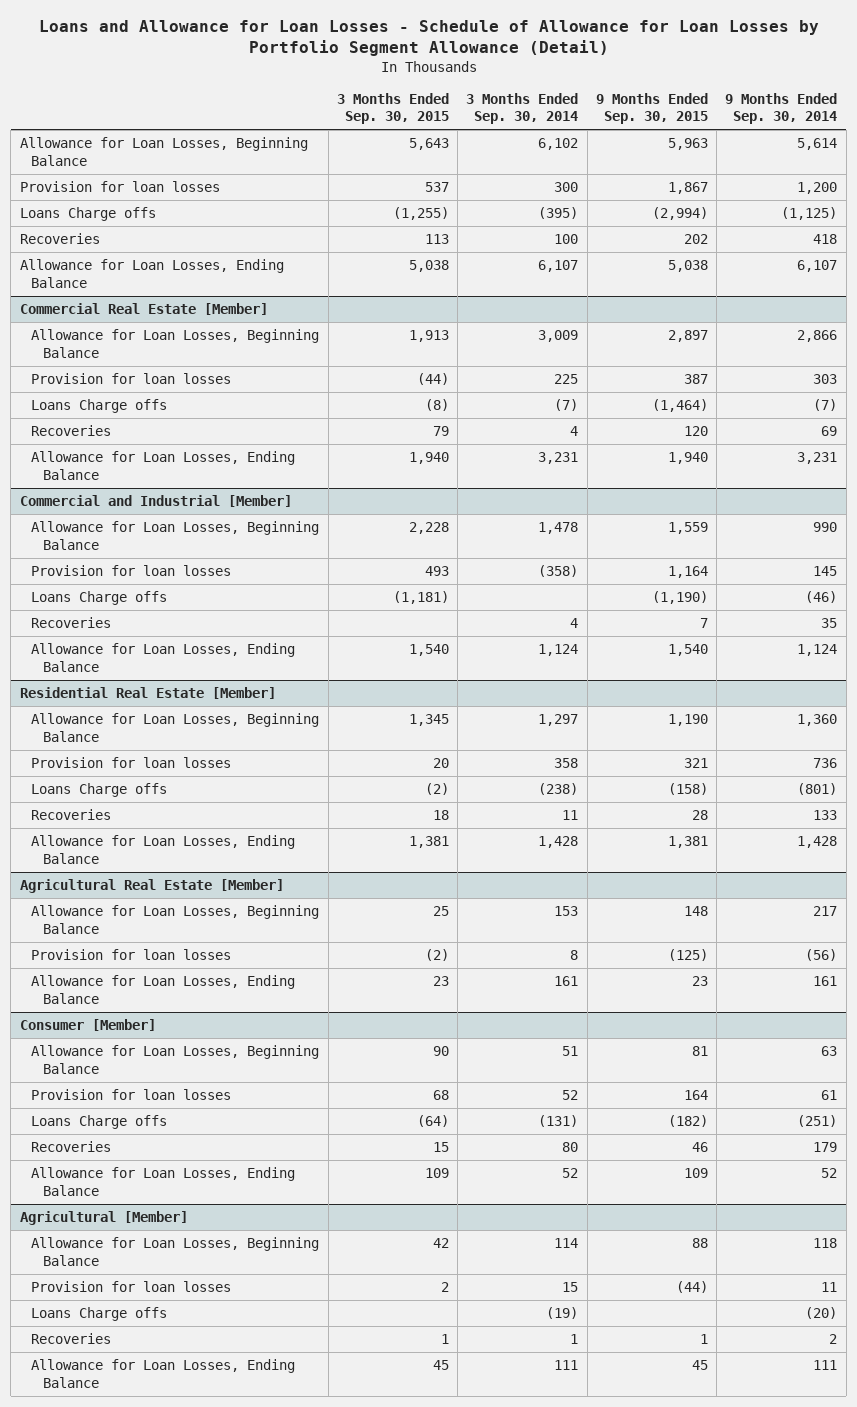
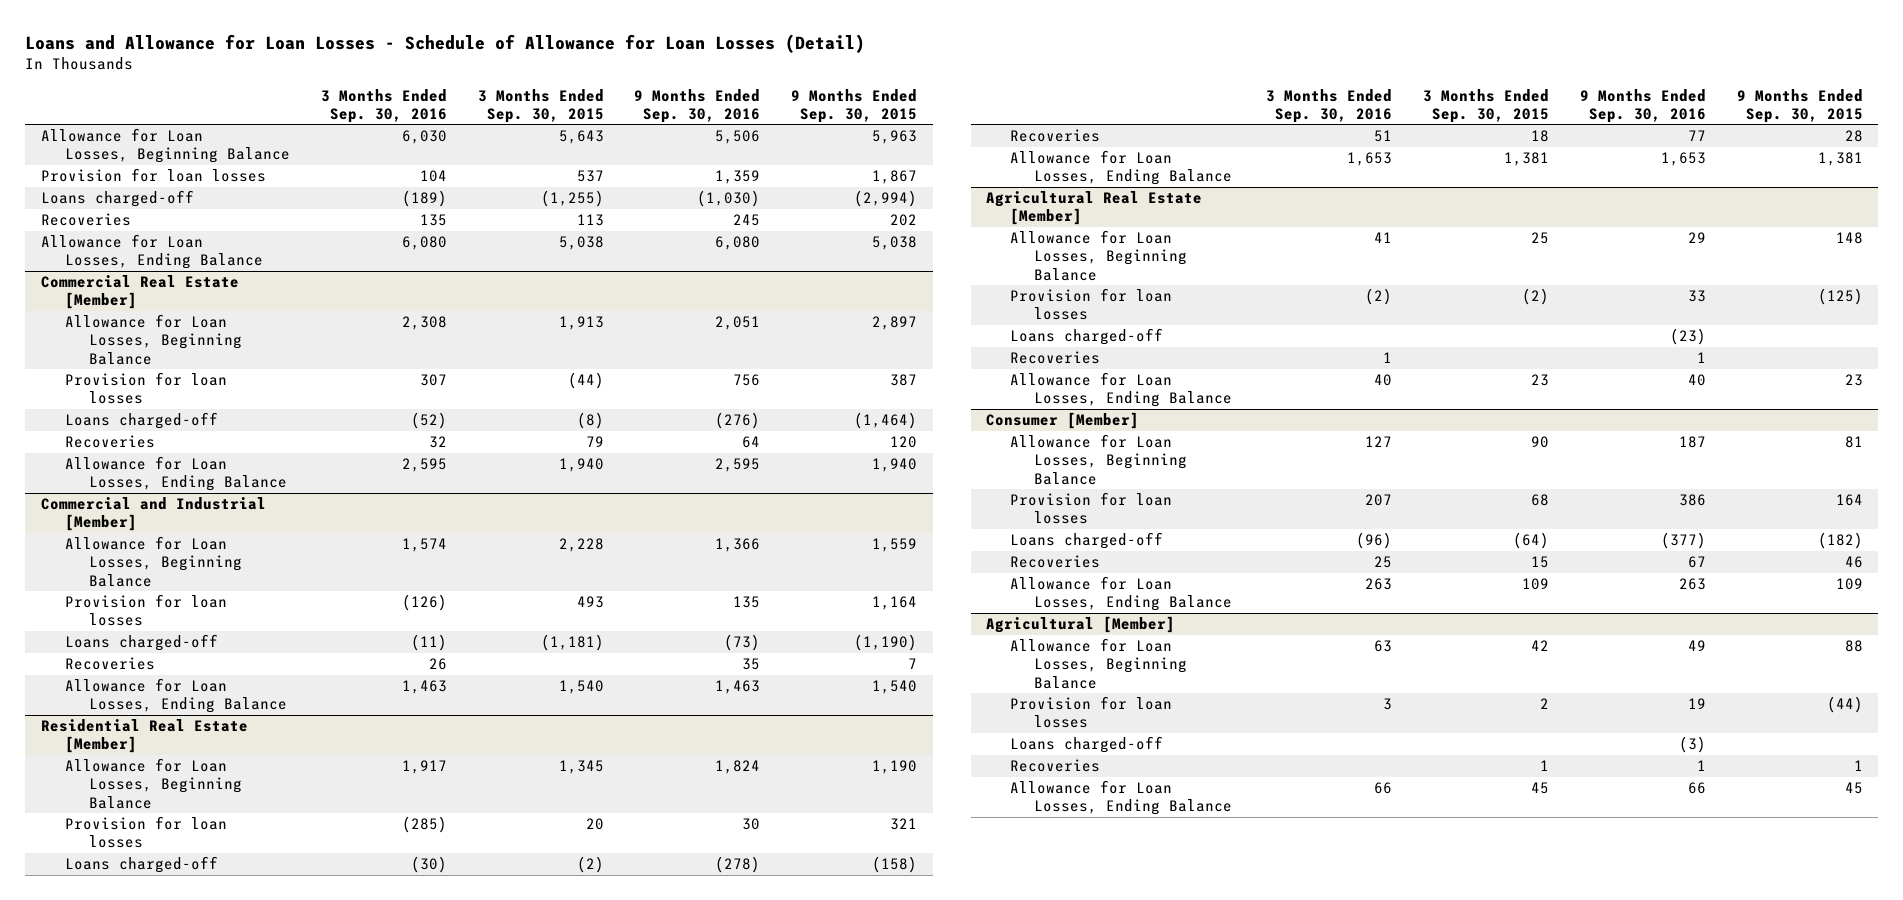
[38,20,819,57] Loans and Allowance for Loan Losses - Schedule of Allowance for Loan Losses by Portfolio Segment Allowance (Detail) -> [25,33,866,53] Loans and Allowance for Loan Losses - Schedule of Allowance for Loan Losses (Detail)
[466,92,579,125] 3 Months Ended Sep. 30, 2014 -> none
[725,92,838,125] 9 Months Ended Sep. 30, 2014 -> none
none -> [320,88,447,123] 3 Months Ended Sep. 30, 2016
none -> [634,88,761,123] 9 Months Ended Sep. 30, 2016
[19,207,156,222] Loans Charge offs -> [40,190,194,208] Loans charged-off
[31,399,168,414] Loans Charge offs -> [64,412,218,430] Loans charged-off
[31,591,168,606] Loans Charge offs -> [64,634,218,652] Loans charged-off
[31,783,168,798] Loans Charge offs -> [64,856,218,874] Loans charged-off
none -> [1010,328,1164,346] Loans charged-off
none -> [1010,351,1101,365] Recoveries
[31,1115,168,1130] Loans Charge offs -> [1010,532,1164,550] Loans charged-off
[31,1307,168,1322] Loans Charge offs -> [1010,736,1164,754] Loans charged-off

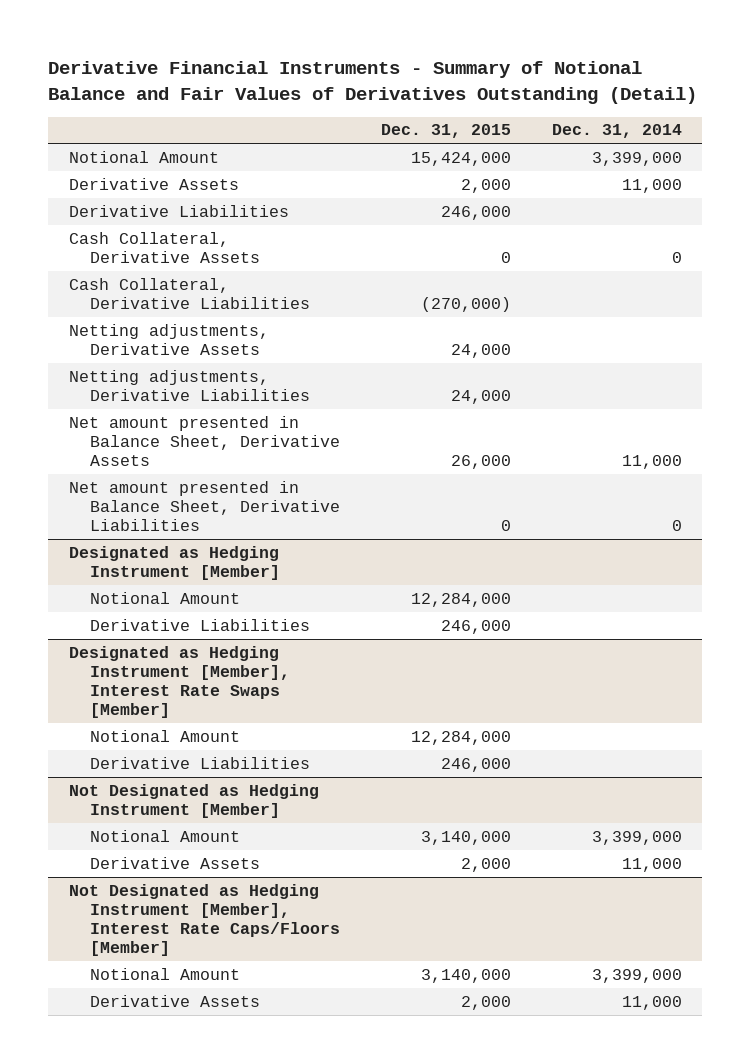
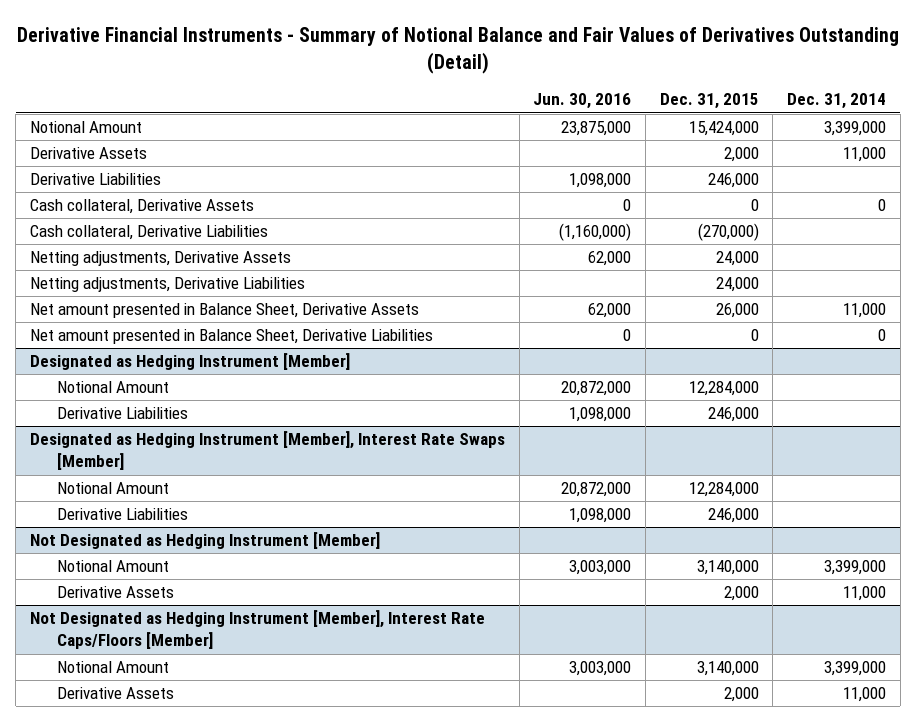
none -> [533,93,632,110] Jun. 30, 2016
[68,231,260,264] Cash Collateral, Derivative Assets -> [30,199,255,215] Cash collateral, Derivative Assets
[68,277,310,310] Cash Collateral, Derivative Liabilities -> [30,225,269,241] Cash collateral, Derivative Liabilities

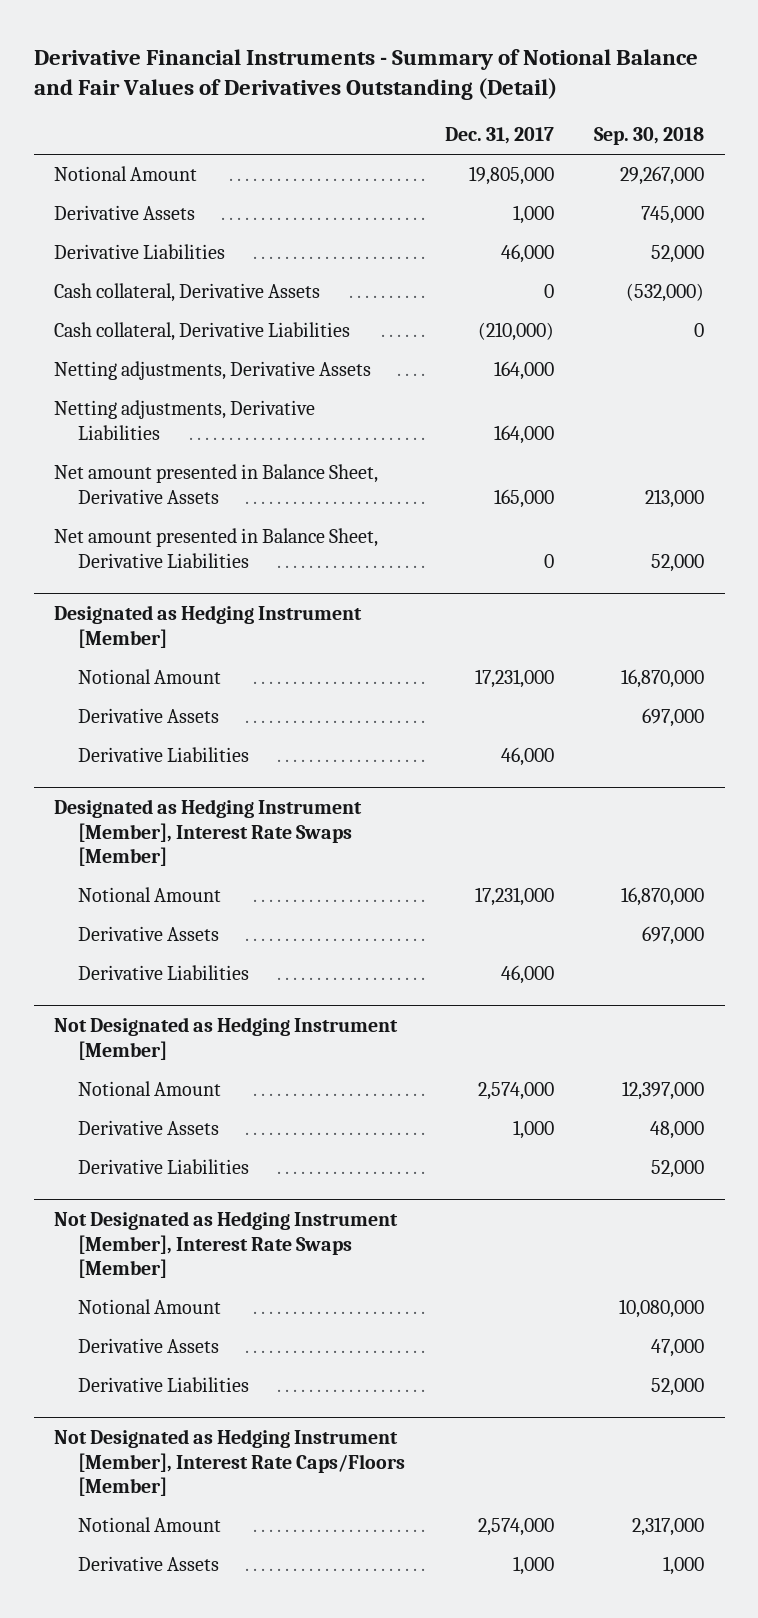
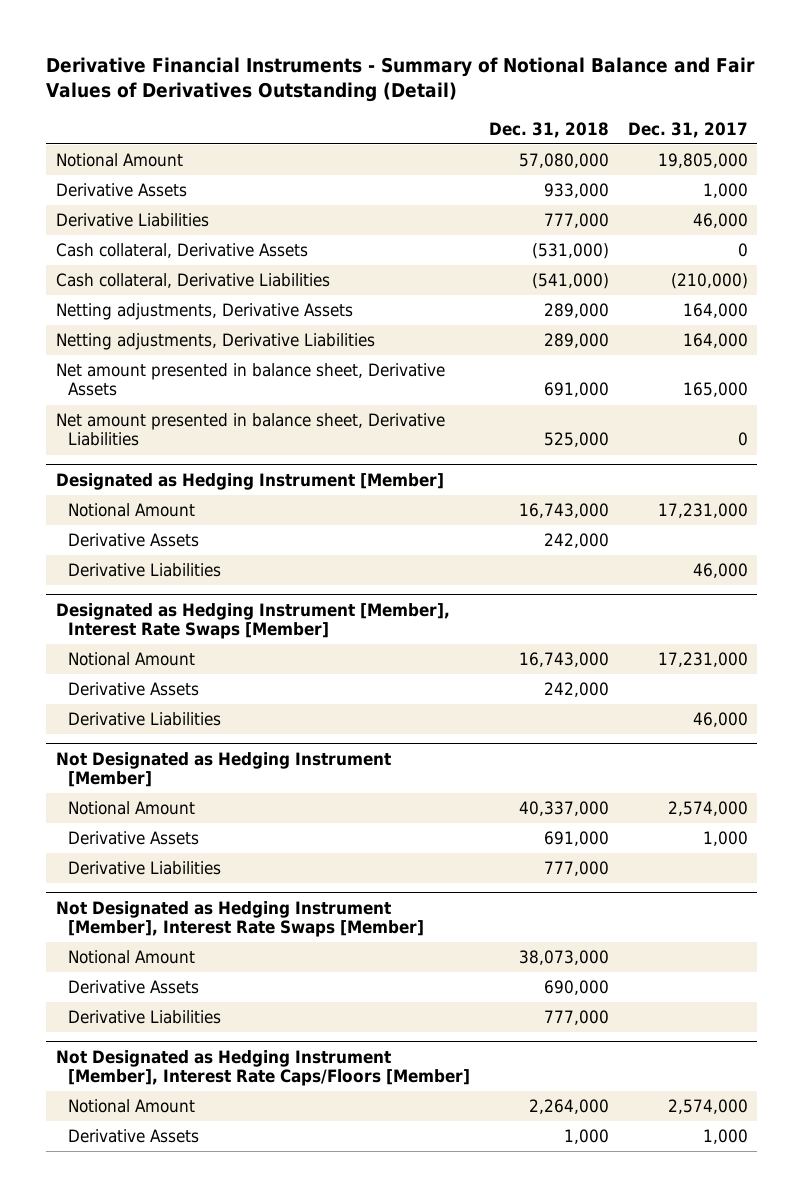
[594,127,705,146] Sep. 30, 2018 -> none
none -> [488,121,609,138] Dec. 31, 2018
[54,464,379,505] Net amount presented in Balance Sheet, Derivative Assets -> [55,363,445,397] Net amount presented in balance sheet, Derivative Assets
[54,528,379,569] Net amount presented in Balance Sheet, Derivative Liabilities -> [55,413,445,447] Net amount presented in balance sheet, Derivative Liabilities

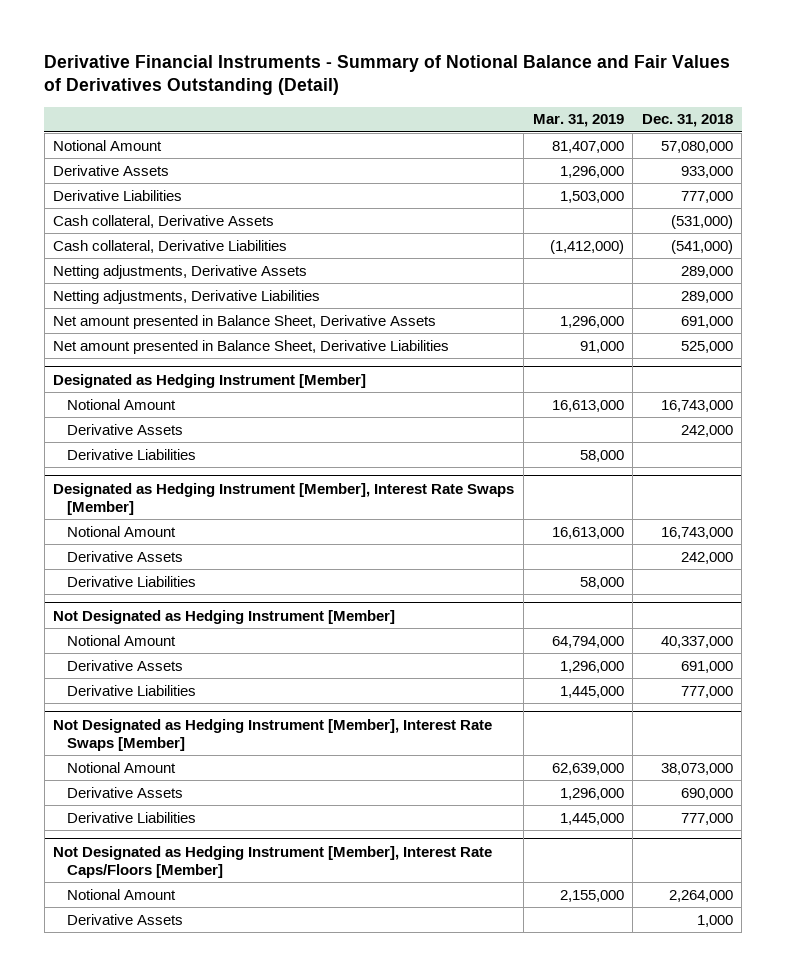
[627,121,748,138] Dec. 31, 2017 -> none
none -> [532,114,624,128] Mar. 31, 2019
[55,363,445,397] Net amount presented in balance sheet, Derivative Assets -> [53,314,437,329] Net amount presented in Balance Sheet, Derivative Assets
[55,413,445,447] Net amount presented in balance sheet, Derivative Liabilities -> [53,339,450,354] Net amount presented in Balance Sheet, Derivative Liabilities

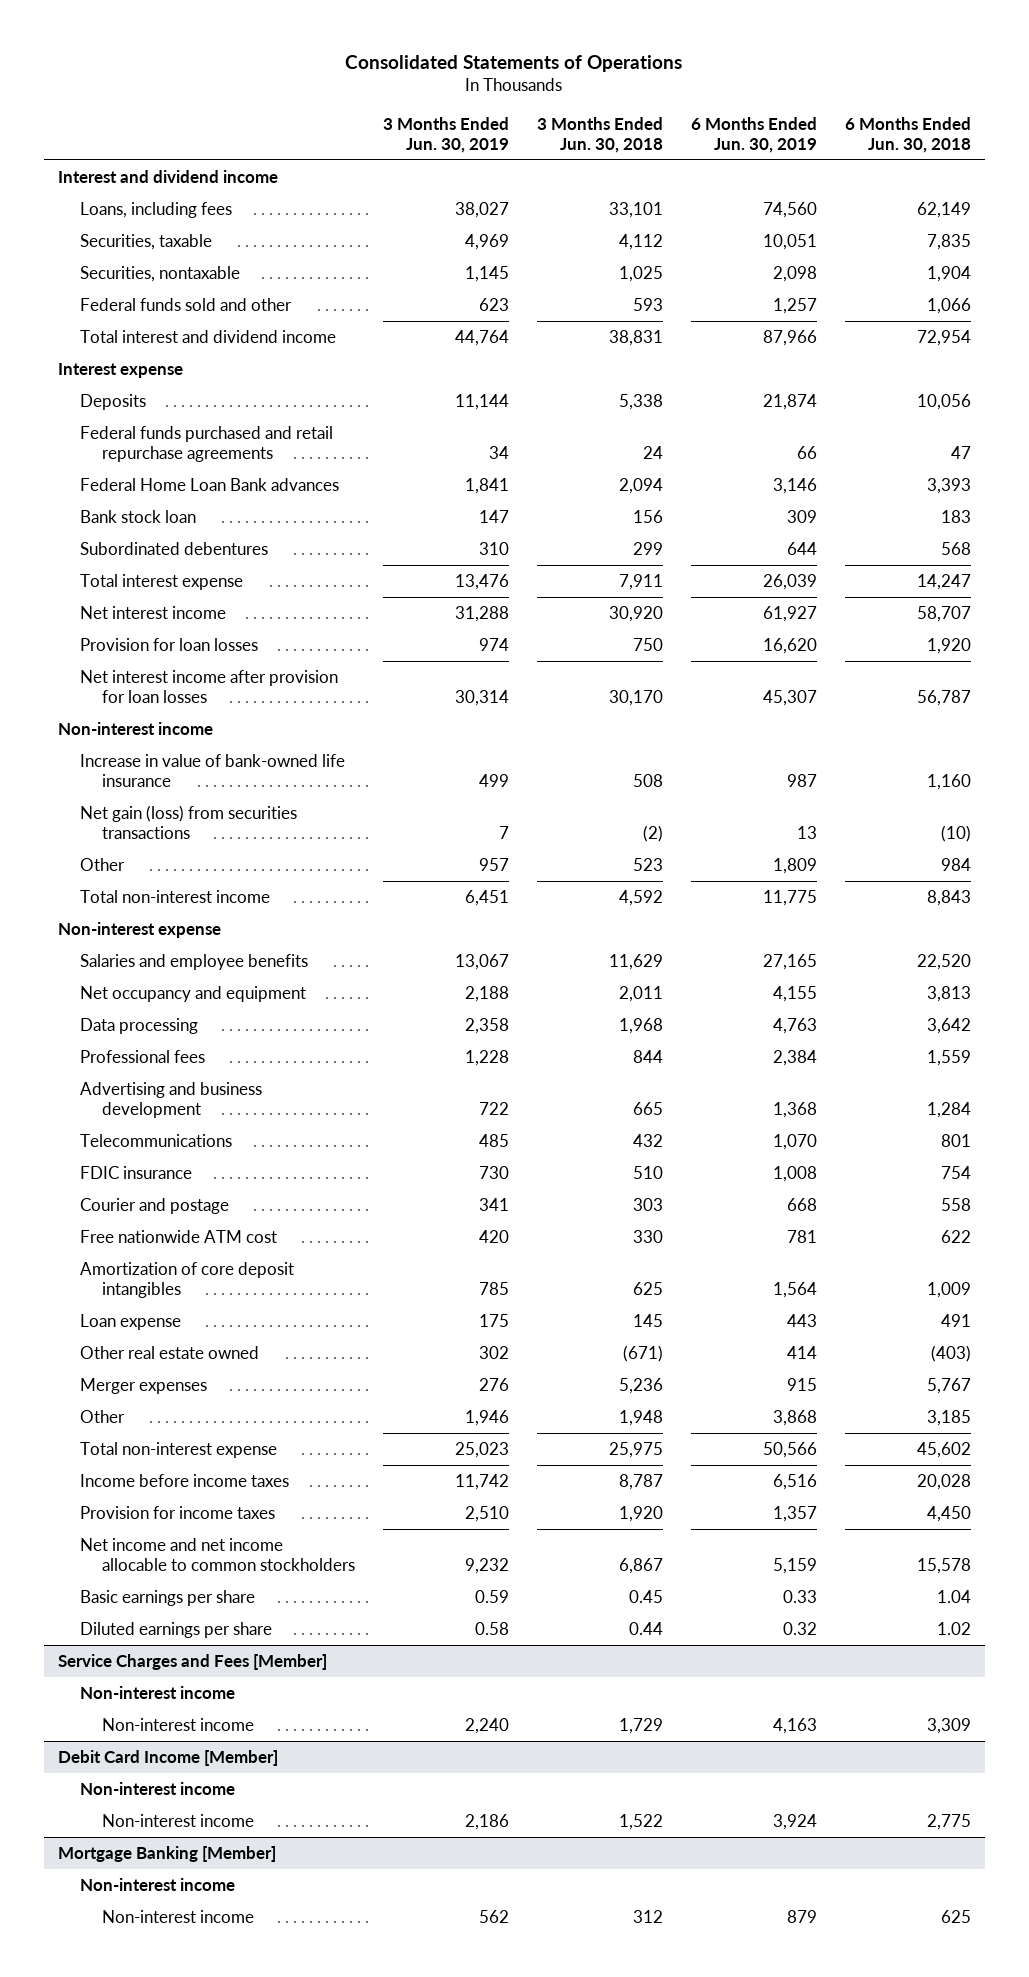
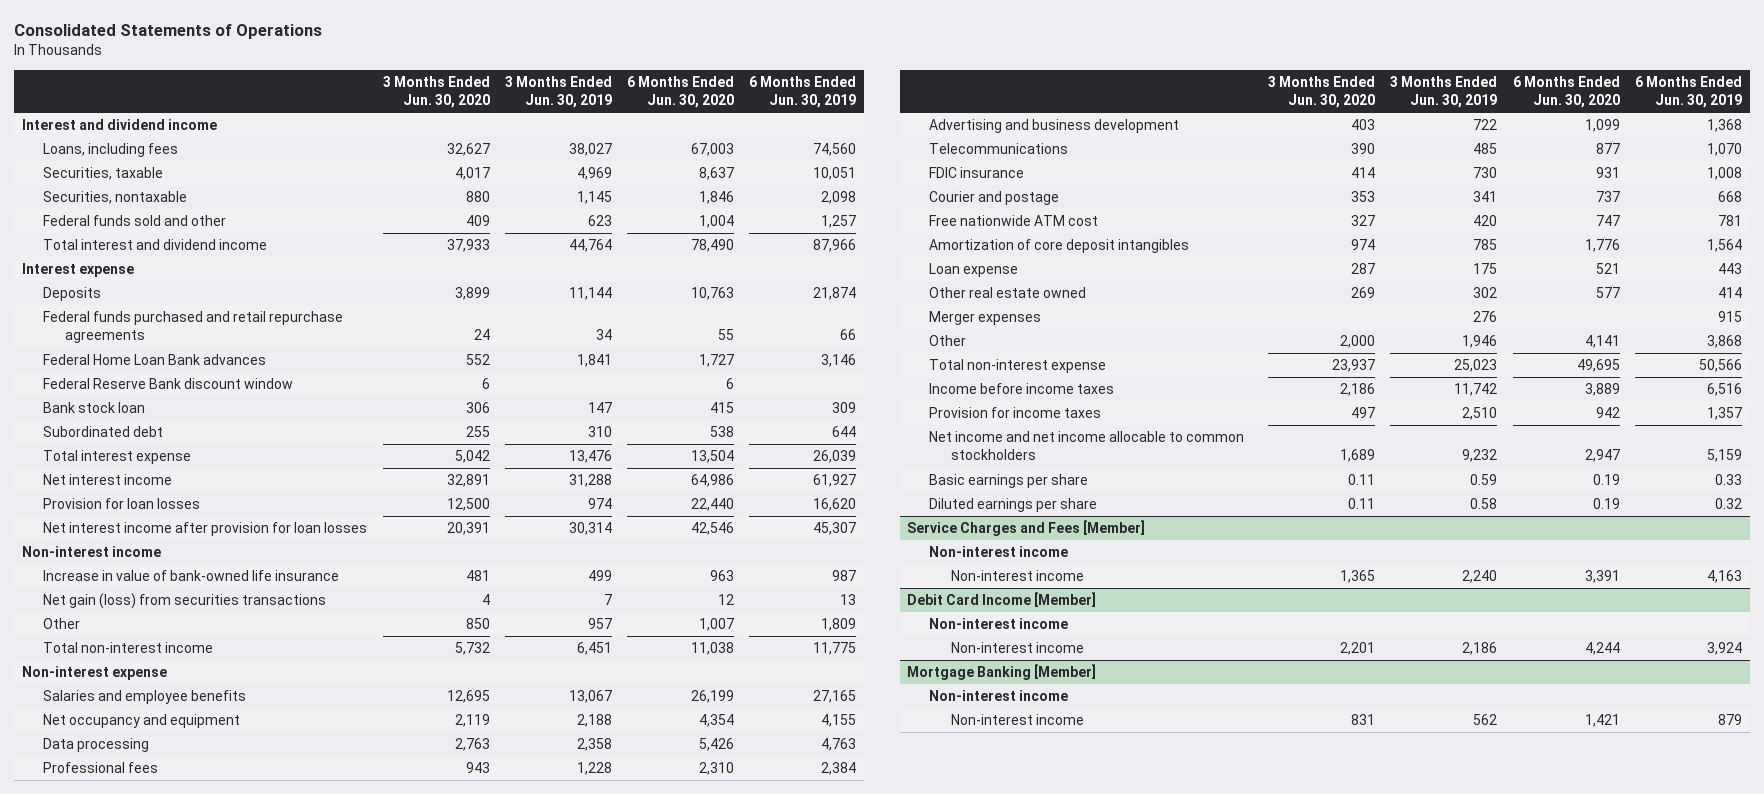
[536,116,663,153] 3 Months Ended Jun. 30, 2018 -> none
[844,116,971,153] 6 Months Ended Jun. 30, 2018 -> none
none -> [382,75,490,109] 3 Months Ended Jun. 30, 2020
none -> [627,75,735,109] 6 Months Ended Jun. 30, 2020
none -> [43,378,294,390] Federal Reserve Bank discount window
[79,542,268,556] Subordinated debentures -> [43,426,164,438] Subordinated debt

